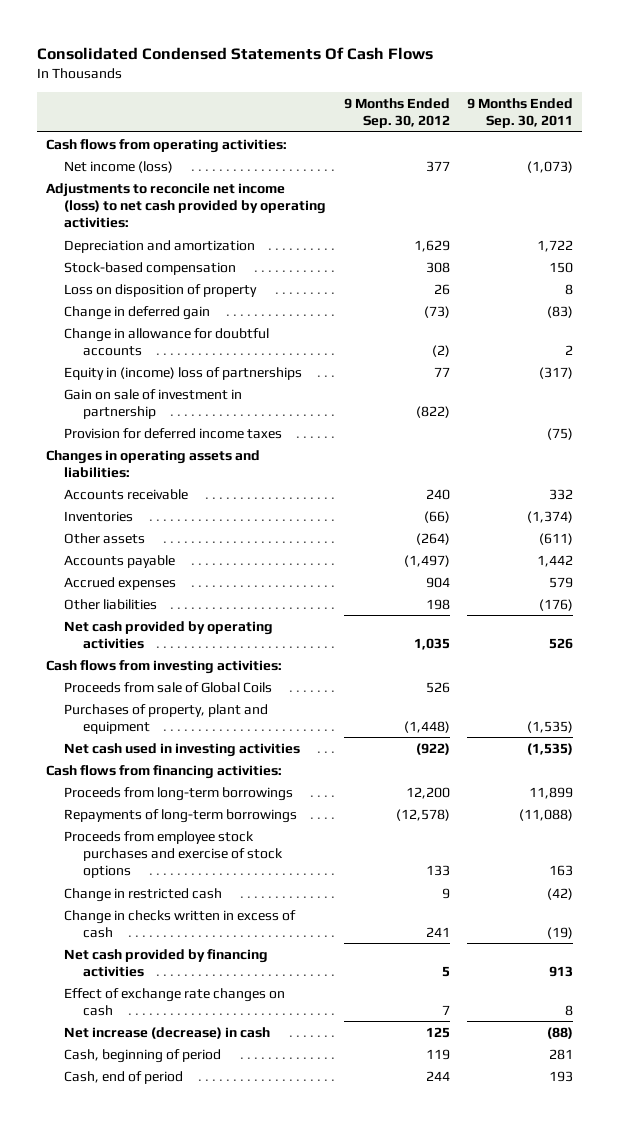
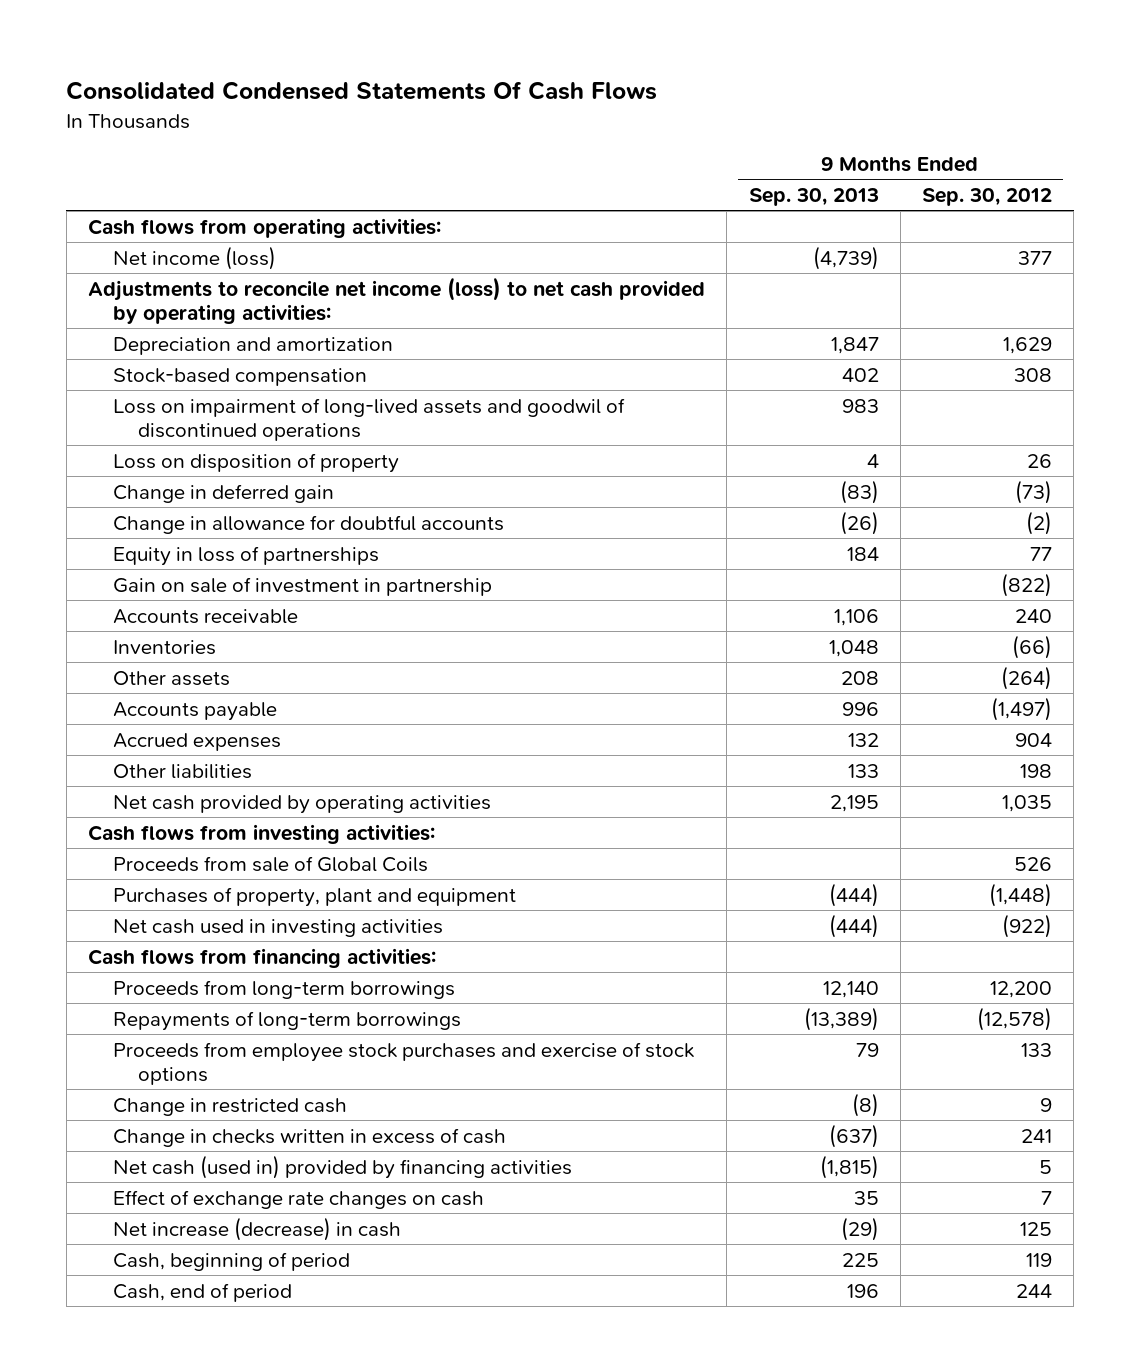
[466,97,573,128] 9 Months Ended Sep. 30, 2011 -> none
none -> [748,188,879,207] Sep. 30, 2013
none -> [113,397,626,441] Loss on impairment of long-lived assets and goodwil of discontinued operations
[64,366,303,380] Equity in (income) loss of partnerships -> [113,545,380,566] Equity in loss of partnerships
[64,427,283,439] Provision for deferred income taxes -> none
[45,449,260,478] Changes in operating assets and liabilities: -> none
[64,948,269,977] Net cash provided by financing activities -> [113,1154,573,1179] Net cash (used in) provided by financing activities

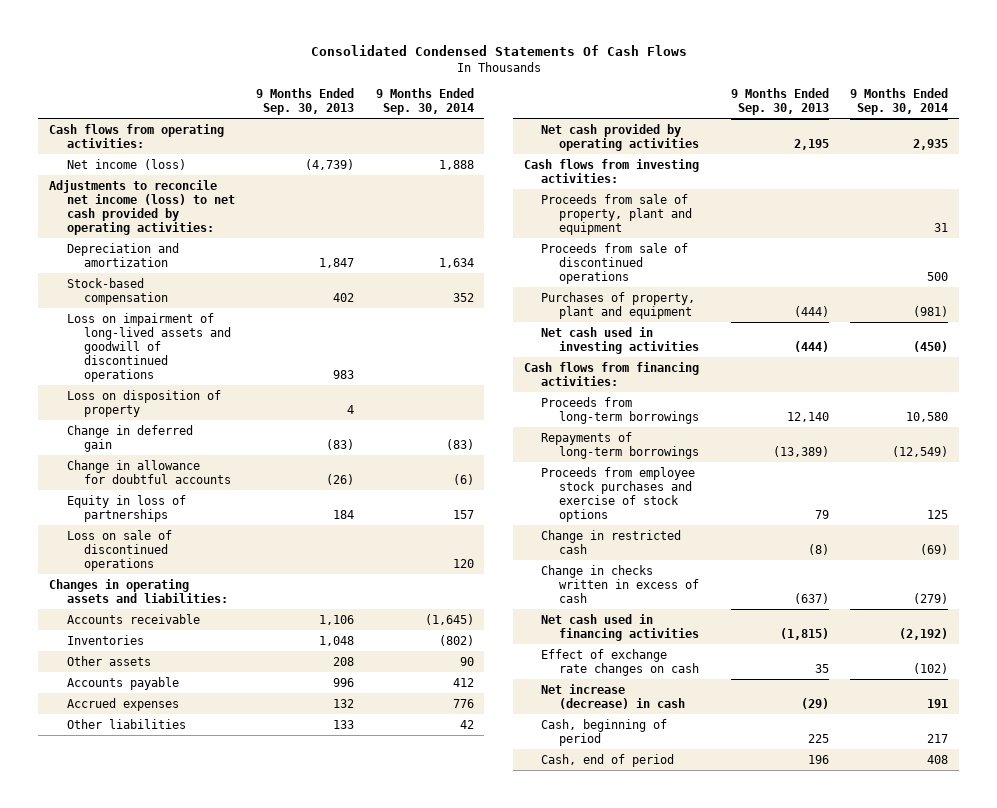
[922,188,1053,207] Sep. 30, 2012 -> none
none -> [375,88,474,115] 9 Months Ended Sep. 30, 2014
[113,397,626,441] Loss on impairment of long-lived assets and goodwil of discontinued operations -> [66,312,232,382] Loss on impairment of long-lived assets and goodwill of discontinued operations
[113,576,493,596] Gain on sale of investment in partnership -> none
none -> [66,529,172,571] Loss on sale of discontinued operations
none -> [49,578,228,603] Changes in operating assets and liabilities:
none -> [541,193,693,235] Proceeds from sale of property, plant and equipment
[113,855,429,872] Proceeds from sale of Global Coils -> [541,242,689,284] Proceeds from sale of discontinued operations
[113,1154,573,1179] Net cash (used in) provided by financing activities -> [541,613,700,641] Net cash used in financing activities

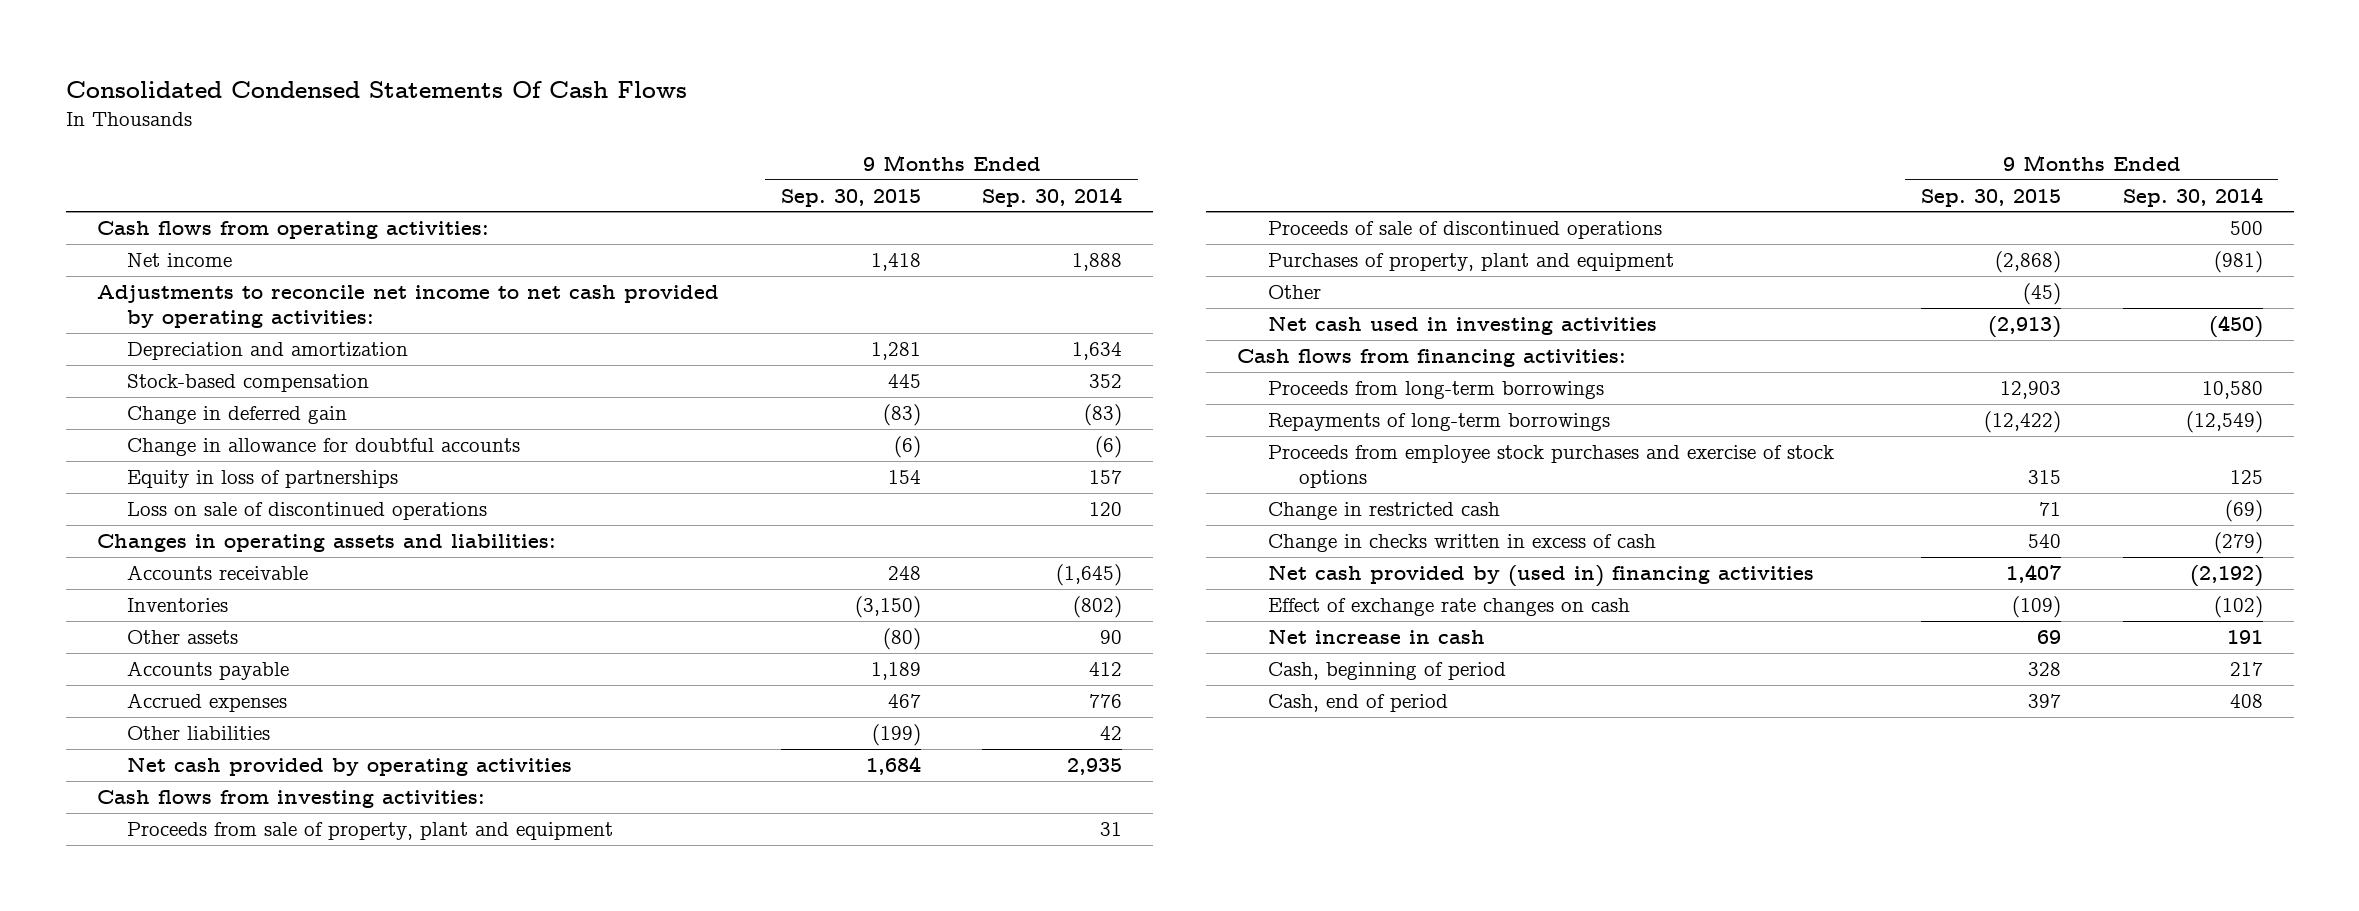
[256,88,355,115] 9 Months Ended Sep. 30, 2013 -> none
none -> [780,188,921,207] Sep. 30, 2015
[66,158,186,170] Net income (loss) -> [127,253,233,268] Net income
[49,179,235,235] Adjustments to reconcile net income (loss) to net cash provided by operating activities: -> [96,285,719,329] Adjustments to reconcile net income to net cash provided by operating activities:
[66,312,232,382] Loss on impairment of long-lived assets and goodwill of discontinued operations -> none
[66,389,221,417] Loss on disposition of property -> none
[541,242,689,284] Proceeds from sale of discontinued operations -> [1267,221,1662,240] Proceeds of sale of discontinued operations
none -> [1267,285,1321,300] Other
[541,613,700,641] Net cash used in financing activities -> [1267,565,1814,588] Net cash provided by (used in) financing activities
[541,683,686,709] Net increase (decrease) in cash -> [1267,629,1485,645] Net increase in cash

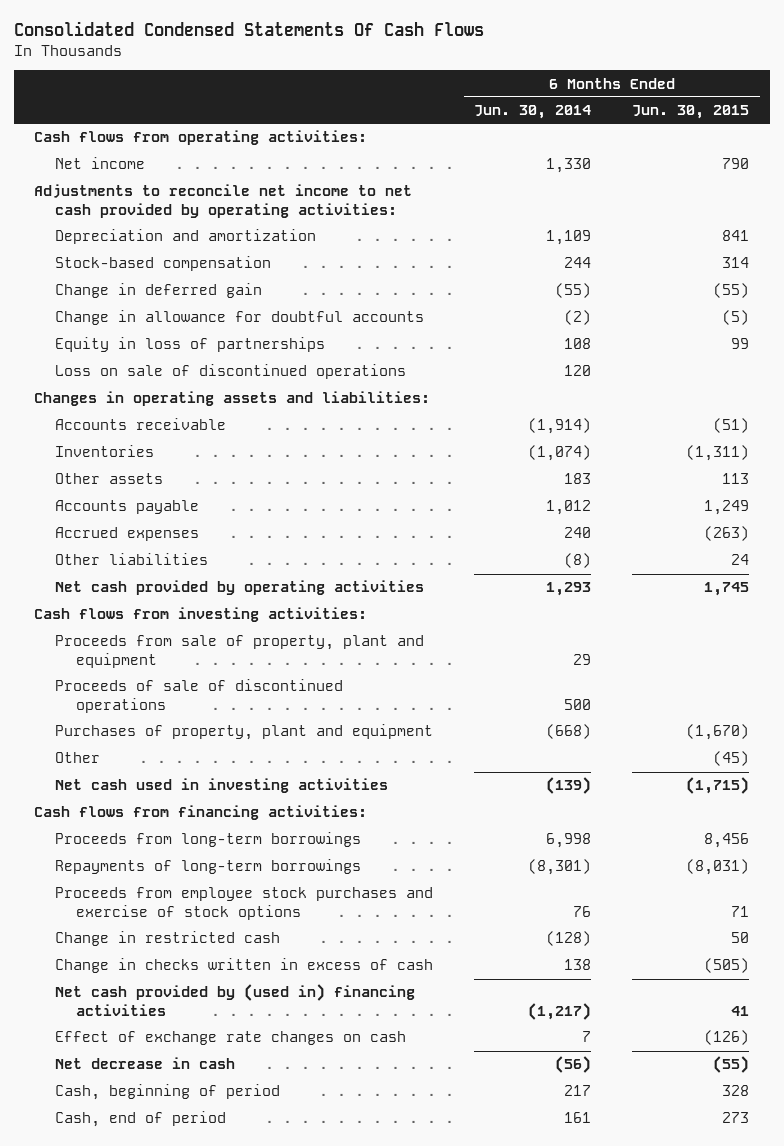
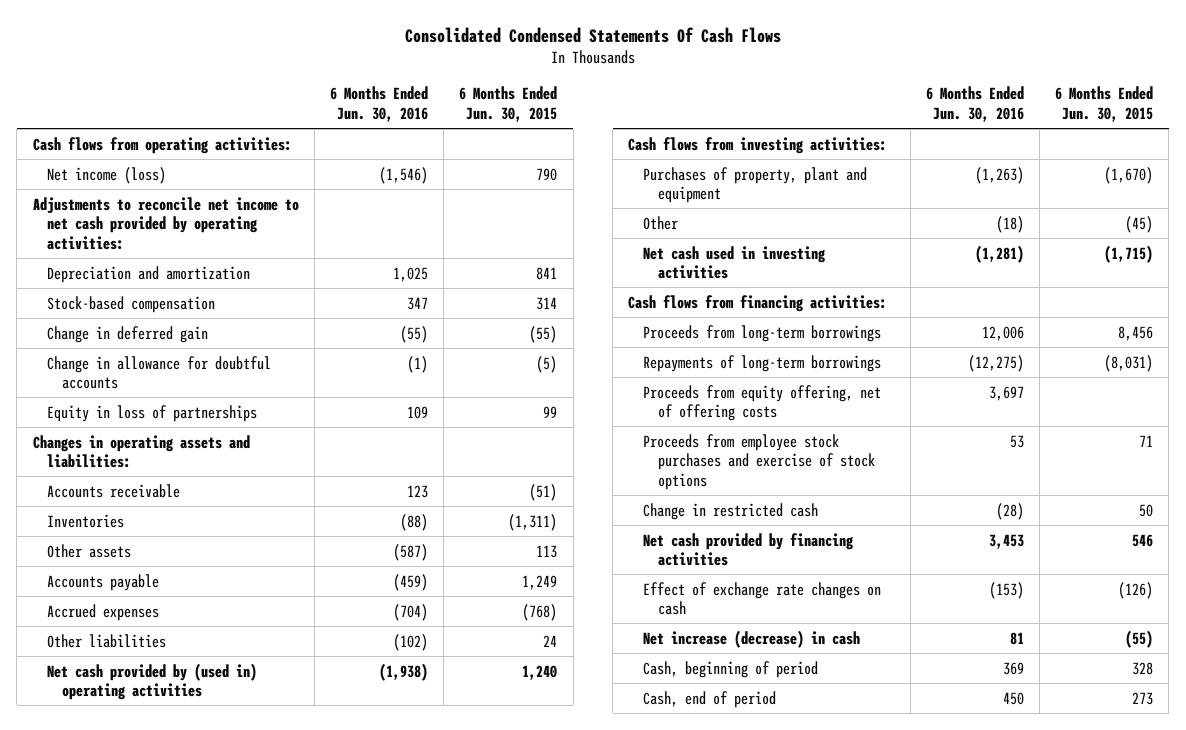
[474,105,592,120] Jun. 30, 2014 -> none
none -> [330,86,429,122] 6 Months Ended Jun. 30, 2016
[55,157,146,170] Net income -> [47,166,167,184] Net income (loss)
[55,364,407,380] Loss on sale of discontinued operations -> none
[704,526,750,542] (263) -> [522,603,558,621] (768)
[55,580,425,596] Net cash provided by operating activities -> [47,662,258,701] Net cash provided by (used in) operating activities
[704,582,750,597] 1,745 -> [522,664,558,680] 1,240
[55,635,425,669] Proceeds from sale of property, plant and equipment -> none
[55,679,344,714] Proceeds of sale of discontinued operations -> none
none -> [642,384,881,422] Proceeds from equity offering, net of offering costs
[55,958,434,974] Change in checks written in excess of cash -> none
[55,984,416,1017] Net cash provided by (used in) financing activities -> [642,532,854,567] Net cash provided by financing activities
[731,1006,750,1017] 41 -> [1132,533,1154,547] 546
[55,1057,236,1070] Net decrease in cash -> [642,629,860,648] Net increase (decrease) in cash

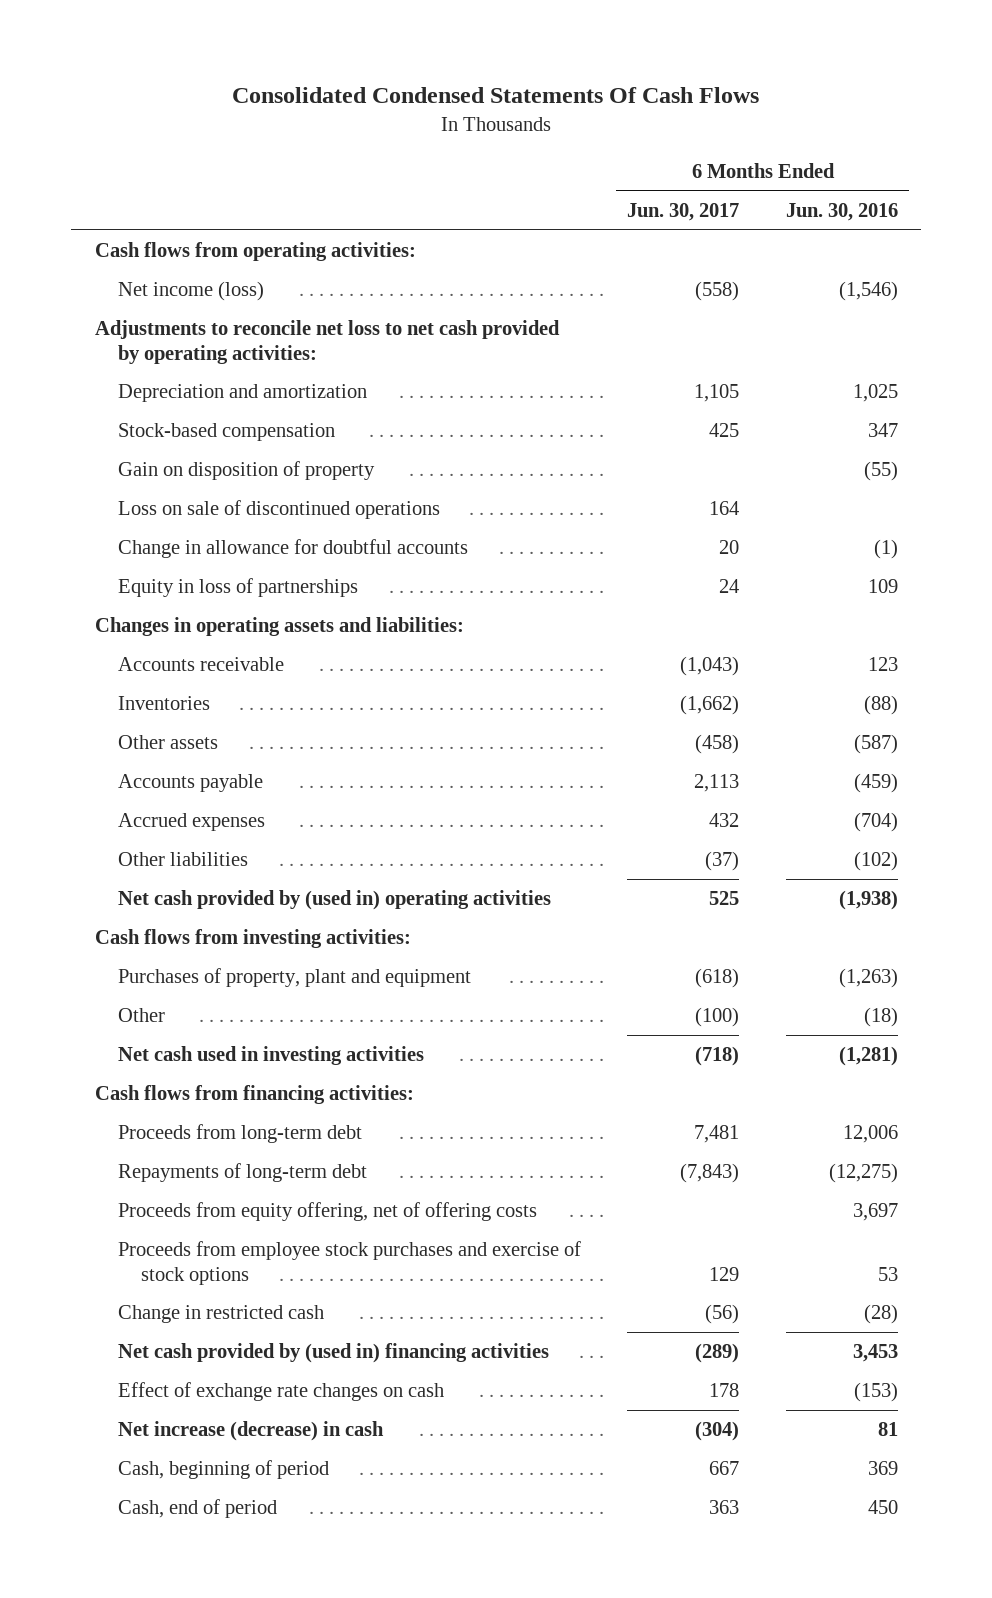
[459,86,558,122] 6 Months Ended Jun. 30, 2015 -> none
none -> [627,202,740,221] Jun. 30, 2017
[32,196,299,250] Adjustments to reconcile net income to net cash provided by operating activities: -> [94,320,560,364] Adjustments to reconcile net loss to net cash provided by operating activities:
[47,325,209,343] Change in deferred gain -> none
none -> [117,461,375,481] Gain on disposition of property
none -> [117,500,440,520] Loss on sale of discontinued operations
[642,324,881,342] Proceeds from long-term borrowings -> [117,1124,362,1144] Proceeds from long-term debt
[642,354,881,372] Repayments of long-term borrowings -> [117,1163,367,1183] Repayments of long-term debt
[642,532,854,567] Net cash provided by financing activities -> [117,1343,549,1364] Net cash provided by (used in) financing activities

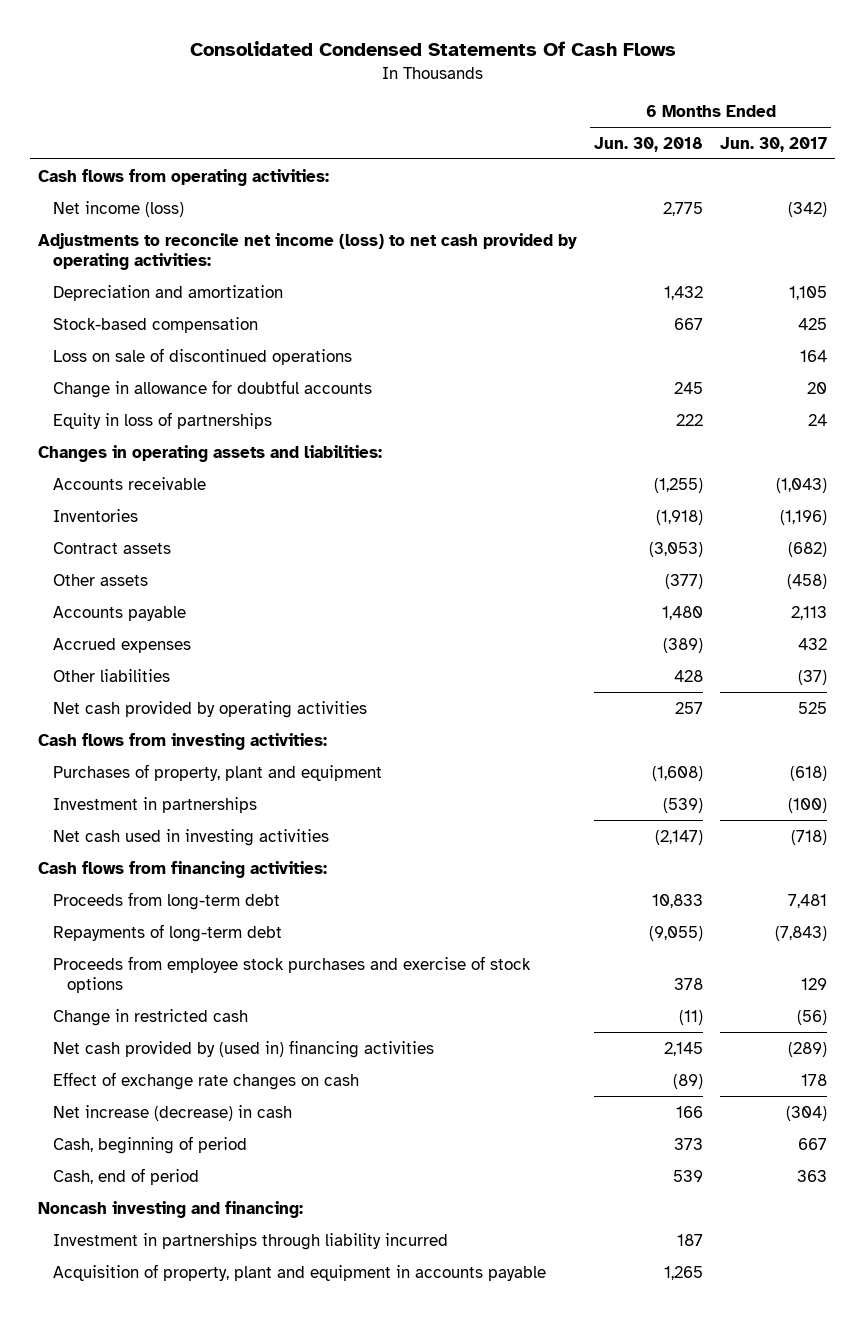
[785,202,898,221] Jun. 30, 2016 -> none
none -> [594,136,704,152] Jun. 30, 2018
[695,281,740,302] (558) -> [787,201,827,217] (342)
[94,320,560,364] Adjustments to reconcile net loss to net cash provided by operating activities: -> [38,232,578,270] Adjustments to reconcile net income (loss) to net cash provided by operating activities:
[117,461,375,481] Gain on disposition of property -> none
[680,695,740,716] (1,662) -> [779,509,827,525] (1,196)
none -> [52,541,171,554] Contract assets
[117,890,551,911] Net cash provided by (used in) operating activities -> [52,700,367,718] Net cash provided by operating activities
[117,1008,165,1023] Other -> none
none -> [52,796,257,813] Investment in partnerships
[117,1202,537,1222] Proceeds from equity offering, net of offering costs -> none
none -> [38,1200,304,1218] Noncash investing and financing:
none -> [52,1232,448,1250] Investment in partnerships through liability incurred
none -> [52,1263,546,1281] Acquisition of property, plant and equipment in accounts payable

